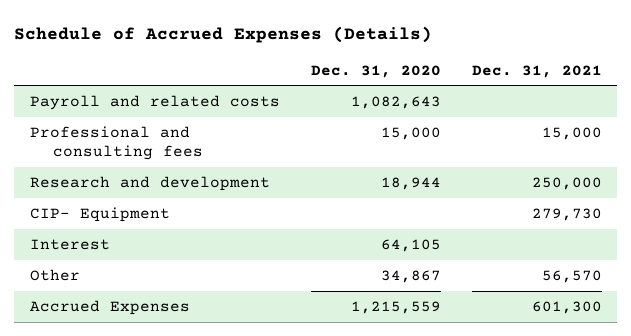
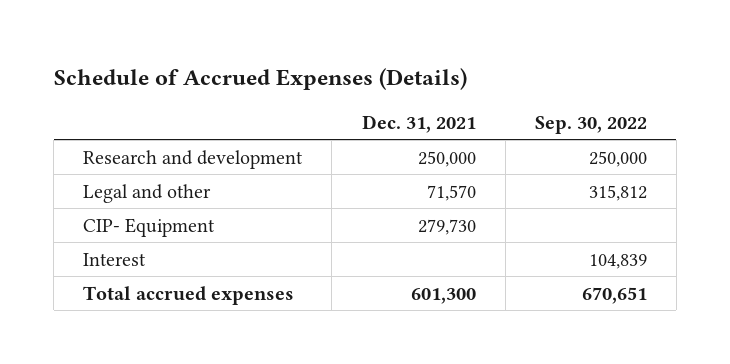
[310,64,441,78] Dec. 31, 2020 -> none
none -> [534,116,647,135] Sep. 30, 2022
[29,94,280,110] Payroll and related costs -> none
[29,125,203,161] Professional and consulting fees -> none
none -> [83,183,212,203] Legal and other
[29,268,80,281] Other -> none
[29,299,190,315] Accrued Expenses -> [83,285,295,305] Total accrued expenses

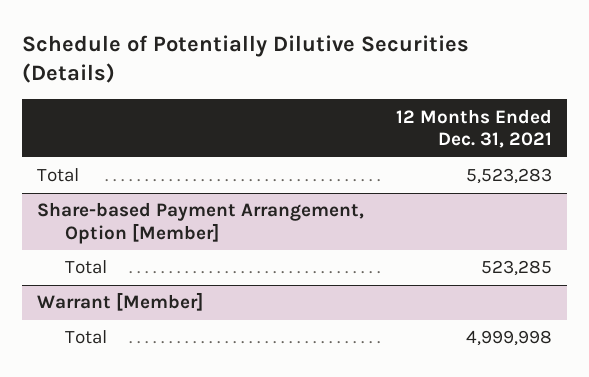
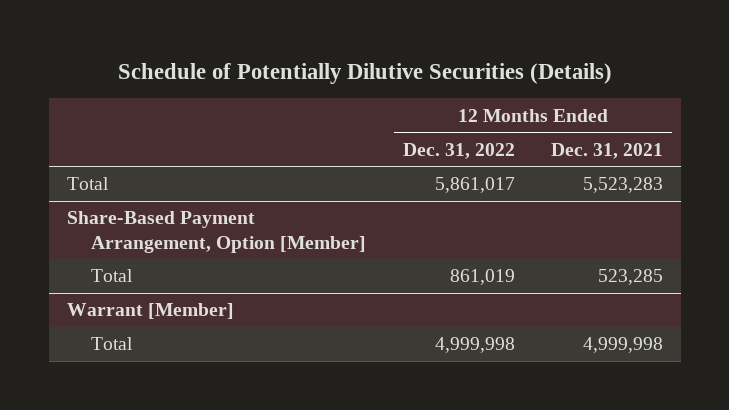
none -> [402,142,515,159] Dec. 31, 2022
[37,202,365,244] Share-based Payment Arrangement, Option [Member] -> [66,211,367,253] Share-Based Payment Arrangement, Option [Member]

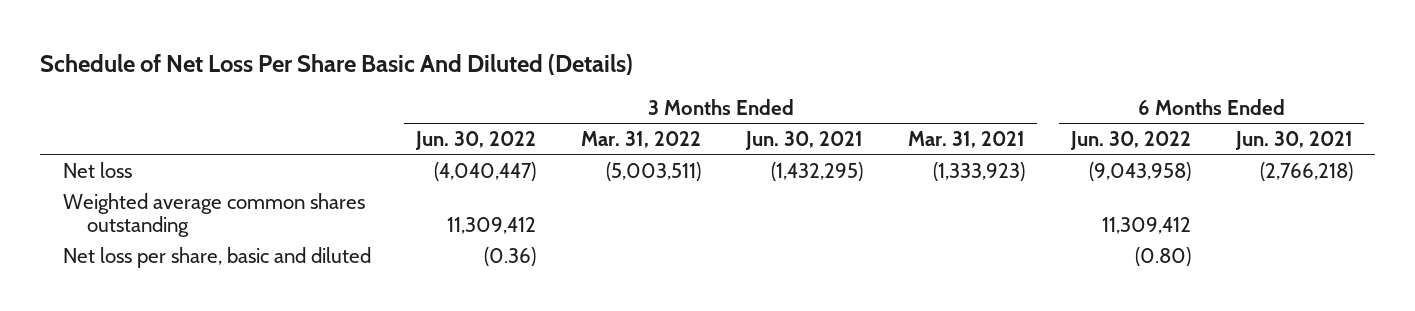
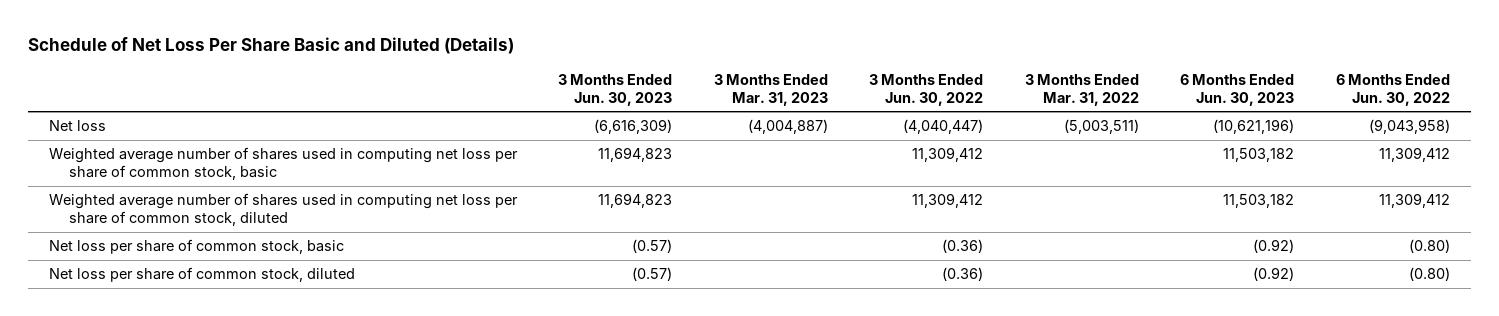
[39,54,633,76] Schedule of Net Loss Per Share Basic And Diluted (Details) -> [28,36,515,54] Schedule of Net Loss Per Share Basic and Diluted (Details)
[745,131,864,151] Jun. 30, 2021 -> none
[908,131,1026,149] Mar. 31, 2021 -> none
[1234,131,1353,151] Jun. 30, 2021 -> none
none -> [558,73,673,106] 3 Months Ended Jun. 30, 2023
none -> [713,73,828,106] 3 Months Ended Mar. 31, 2023
none -> [1180,73,1295,106] 6 Months Ended Jun. 30, 2023
[62,192,365,238] Weighted average common shares outstanding -> [48,147,518,181] Weighted average number of shares used in computing net loss per share of common stock, basic
none -> [48,193,518,227] Weighted average number of shares used in computing net loss per share of common stock, diluted
[62,246,371,268] Net loss per share, basic and diluted -> [48,239,344,255] Net loss per share of common stock, basic
none -> [48,267,355,283] Net loss per share of common stock, diluted

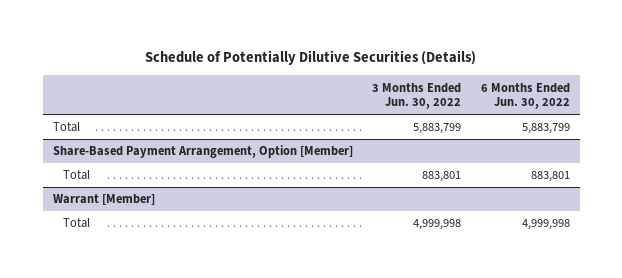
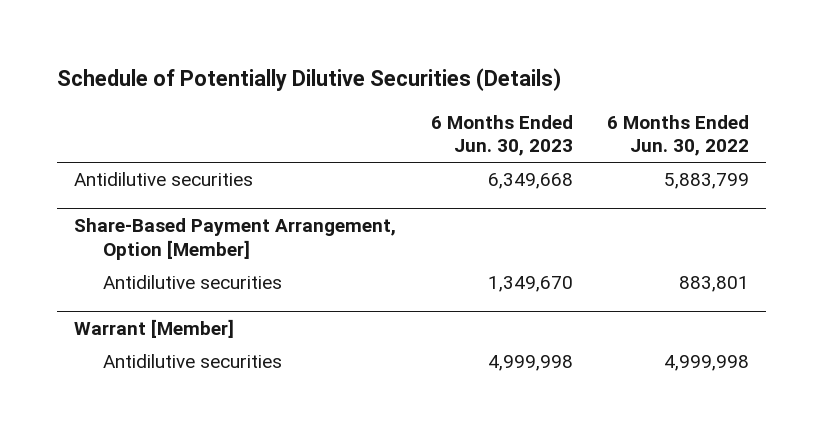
[372,82,462,110] 3 Months Ended Jun. 30, 2022 -> none
none -> [430,114,573,157] 6 Months Ended Jun. 30, 2023
[52,122,80,133] Total -> [74,172,254,187] Antidilutive securities
[63,170,91,181] Total -> [102,275,282,290] Antidilutive securities
[63,218,91,229] Total -> [102,354,282,369] Antidilutive securities

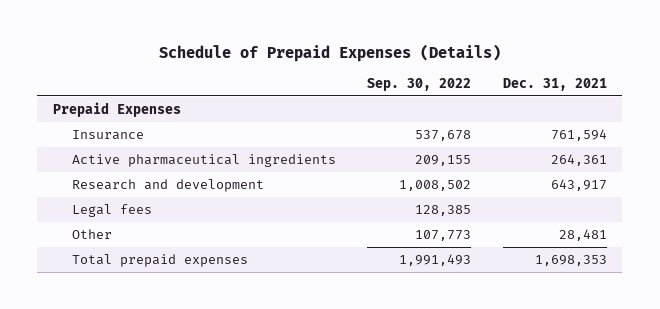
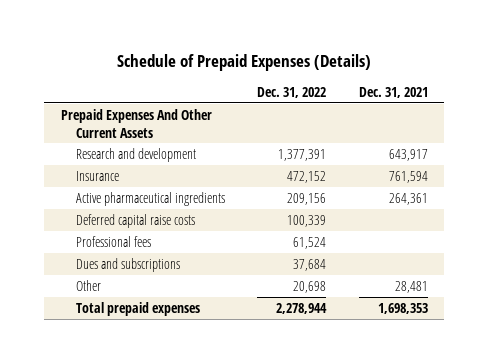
[367,78,472,92] Sep. 30, 2022 -> none
none -> [257,86,327,98] Dec. 31, 2022
[52,101,181,117] Prepaid Expenses -> none
none -> [60,108,212,138] Prepaid Expenses And Other Current Assets
[71,178,264,192] Research and development -> [75,147,196,162] Research and development
[71,203,152,217] Legal fees -> none
none -> [75,213,195,228] Deferred capital raise costs
none -> [75,235,151,247] Professional fees
none -> [75,257,180,272] Dues and subscriptions

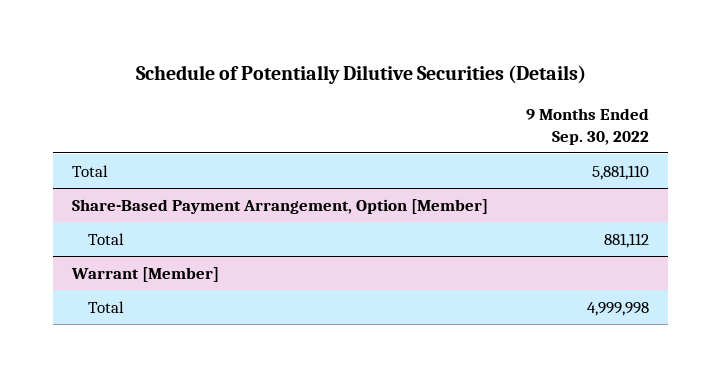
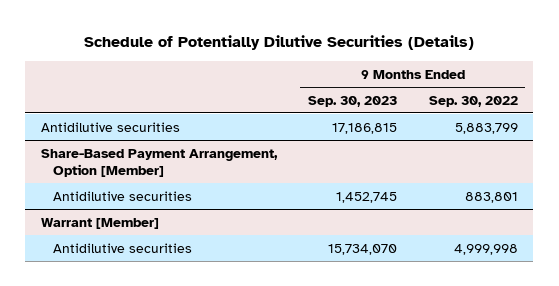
none -> [308,95,398,107] Sep. 30, 2023
[72,164,109,177] Total -> none
none -> [41,121,181,132] Antidilutive securities
[87,232,124,245] Total -> none
none -> [53,190,193,201] Antidilutive securities
[87,300,124,313] Total -> [53,242,193,253] Antidilutive securities

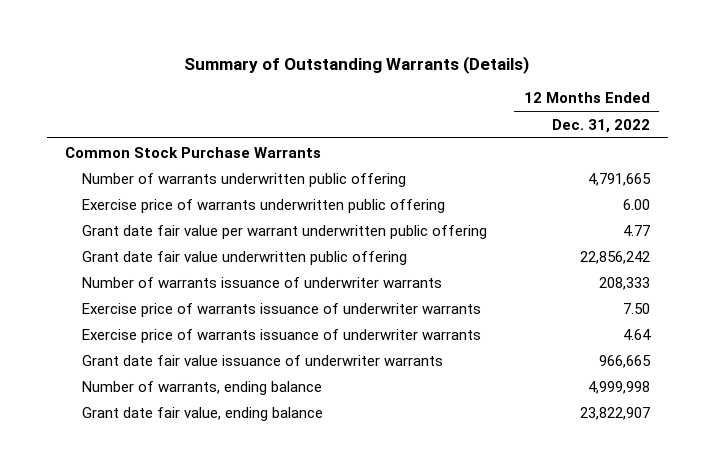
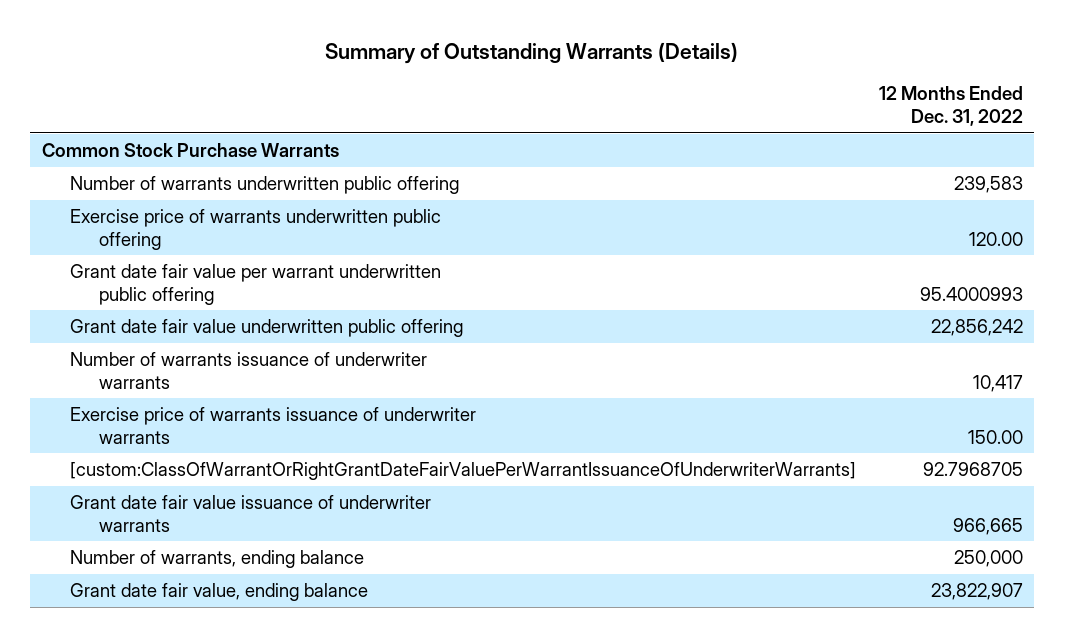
[587,172,651,186] 4,791,665 -> [953,176,1023,194] 239,583
[622,198,650,210] 6.00 -> [968,231,1023,246] 120.00
[622,224,650,236] 4.77 -> [919,286,1023,301] 95.4000993
[81,328,481,343] Exercise price of warrants issuance of underwriter warrants -> none
[598,276,650,290] 208,333 -> [972,374,1023,392] 10,417
[622,302,650,314] 7.50 -> [967,429,1023,444] 150.00
none -> [70,462,857,481] [custom:ClassOfWarrantOrRightGrantDateFairValuePerWarrantIssuanceOfUnderwriterWarrants]
[587,380,650,394] 4,999,998 -> [953,550,1023,568] 250,000

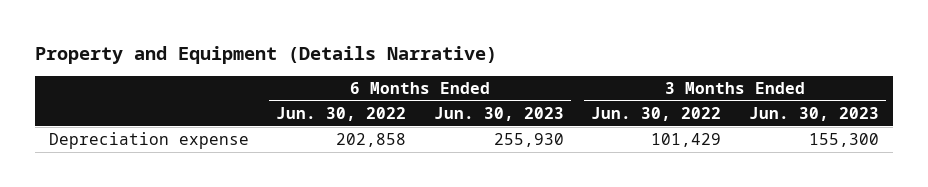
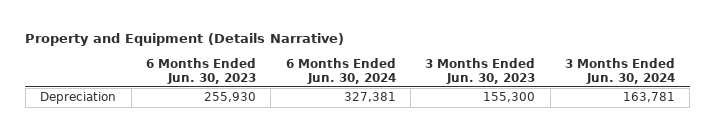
[276,107,407,122] Jun. 30, 2022 -> none
[591,107,722,122] Jun. 30, 2022 -> none
none -> [285,57,396,84] 6 Months Ended Jun. 30, 2024
none -> [565,57,676,84] 3 Months Ended Jun. 30, 2024
[48,132,249,150] Depreciation expense -> [40,92,117,105] Depreciation

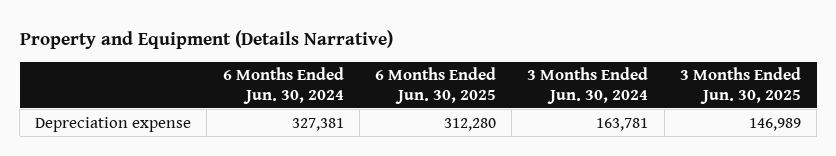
[146,57,257,84] 6 Months Ended Jun. 30, 2023 -> none
[425,57,536,84] 3 Months Ended Jun. 30, 2023 -> none
none -> [375,67,497,104] 6 Months Ended Jun. 30, 2025
none -> [679,67,801,104] 3 Months Ended Jun. 30, 2025
[40,92,117,105] Depreciation -> [35,116,192,132] Depreciation expense

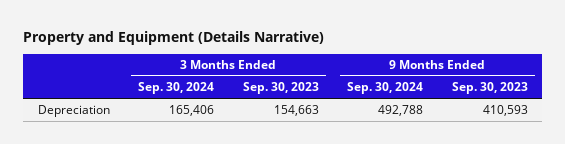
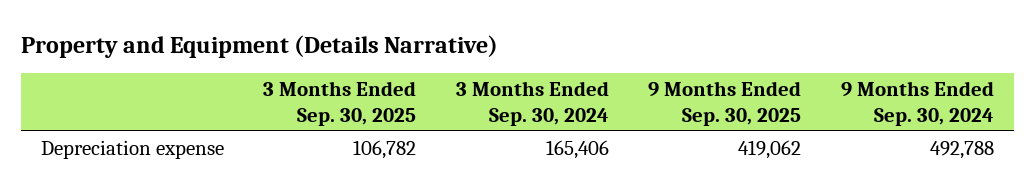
[242,82,319,95] Sep. 30, 2023 -> none
[451,82,528,95] Sep. 30, 2023 -> none
none -> [263,81,417,127] 3 Months Ended Sep. 30, 2025
none -> [648,81,802,127] 9 Months Ended Sep. 30, 2025
[37,105,110,118] Depreciation -> [40,139,224,159] Depreciation expense

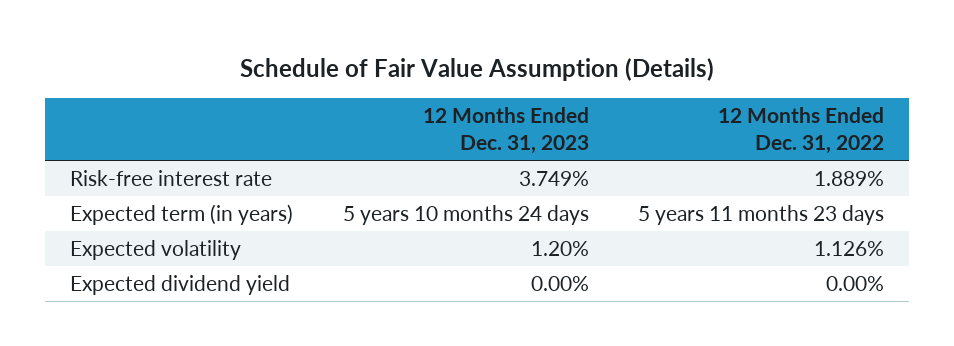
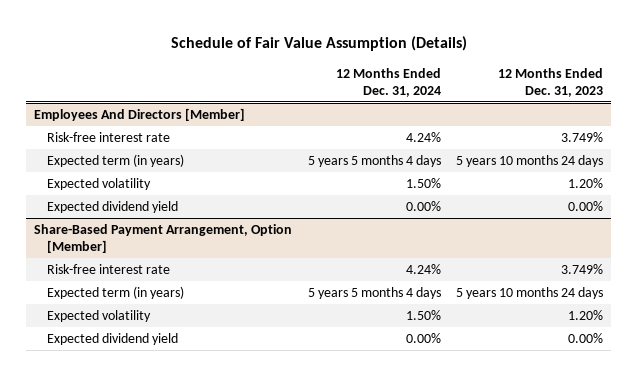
[718,107,885,154] 12 Months Ended Dec. 31, 2022 -> none
none -> [335,68,441,97] 12 Months Ended Dec. 31, 2024
none -> [33,108,245,122] Employees And Directors [Member]
none -> [33,224,292,253] Share-Based Payment Arrangement, Option [Member]
none -> [47,264,171,275] Risk-free interest rate
none -> [47,286,185,300] Expected term (in years)
none -> [47,310,152,323] Expected volatility
none -> [47,333,179,346] Expected dividend yield

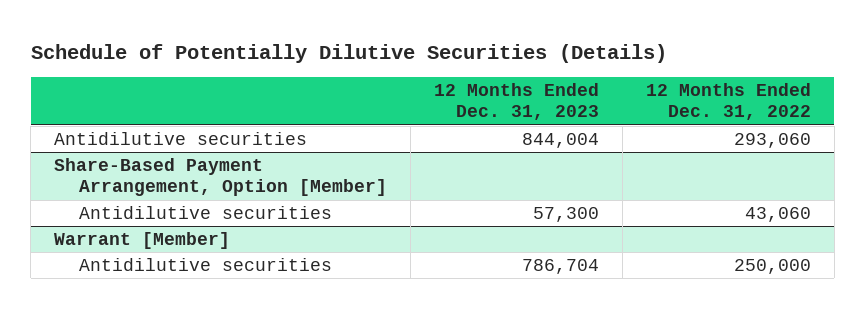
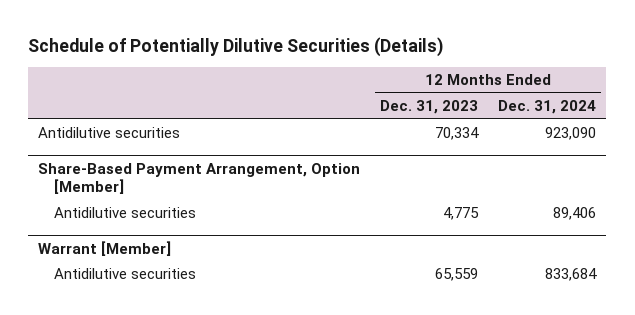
[645,83,811,121] 12 Months Ended Dec. 31, 2022 -> none
none -> [498,100,597,115] Dec. 31, 2024
[521,133,599,149] 844,004 -> [435,127,480,141] 70,334
[532,207,599,223] 57,300 -> [443,207,480,221] 4,775
[521,259,599,275] 786,704 -> [435,268,479,282] 65,559

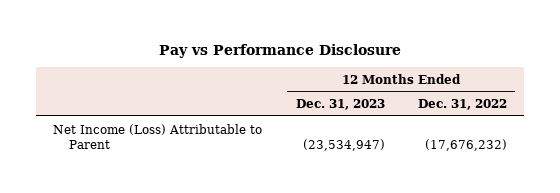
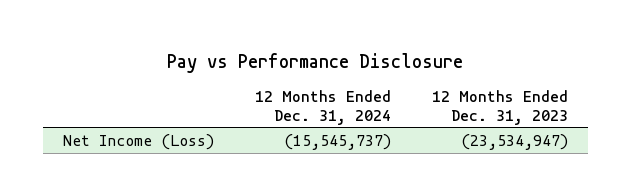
[418,99,508,111] Dec. 31, 2022 -> none
none -> [254,89,391,125] 12 Months Ended Dec. 31, 2024
[53,123,263,149] Net Income (Loss) Attributable to Parent -> [62,133,214,150] Net Income (Loss)

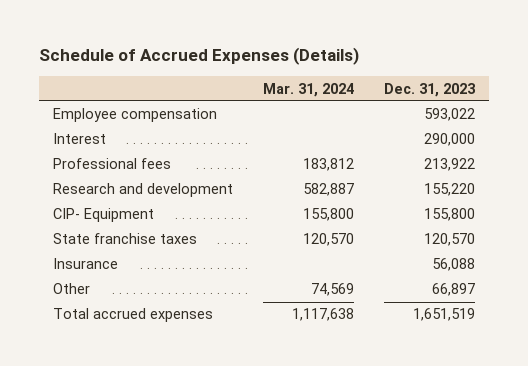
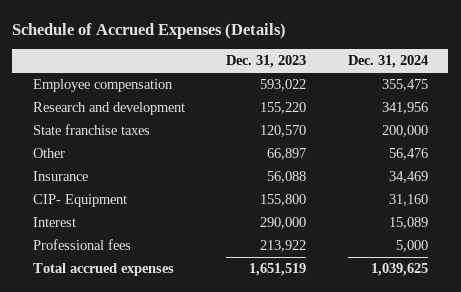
[262,82,354,97] Mar. 31, 2024 -> none
none -> [347,55,428,69] Dec. 31, 2024
[53,258,119,270] Insurance -> [32,171,88,182] Insurance
[53,208,155,223] CIP- Equipment -> [32,194,127,208] CIP- Equipment
[53,133,107,145] Interest -> [32,217,76,228] Interest
[53,158,172,170] Professional fees -> [32,239,131,251] Professional fees

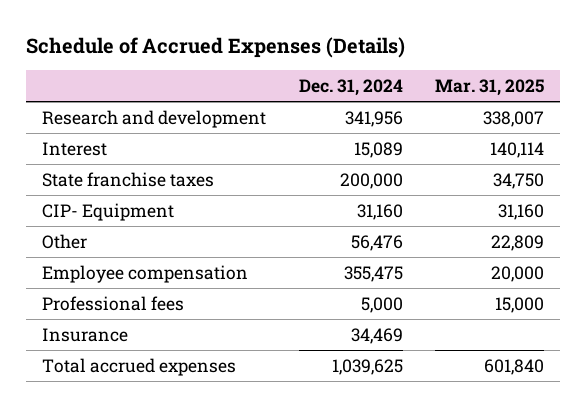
[226,55,307,69] Dec. 31, 2023 -> none
none -> [435,78,545,96] Mar. 31, 2025
[32,217,76,228] Interest -> [42,141,108,156] Interest
[32,148,65,159] Other -> [42,233,88,249] Other
[32,79,173,93] Employee compensation -> [42,264,249,283] Employee compensation
[32,171,88,182] Insurance -> [42,327,129,342] Insurance

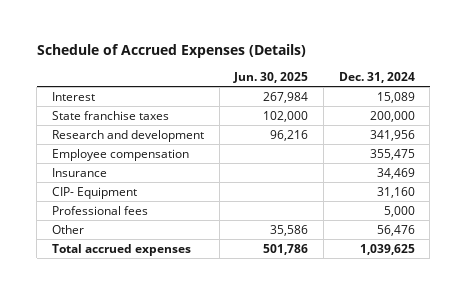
[435,78,545,96] Mar. 31, 2025 -> none
none -> [233,71,309,83] Jun. 30, 2025
[42,109,267,128] Research and development -> [52,129,205,142] Research and development
[42,202,175,221] CIP- Equipment -> [52,186,138,199] CIP- Equipment
[42,295,185,311] Professional fees -> [52,205,149,215] Professional fees
[42,233,88,249] Other -> [52,224,85,234] Other

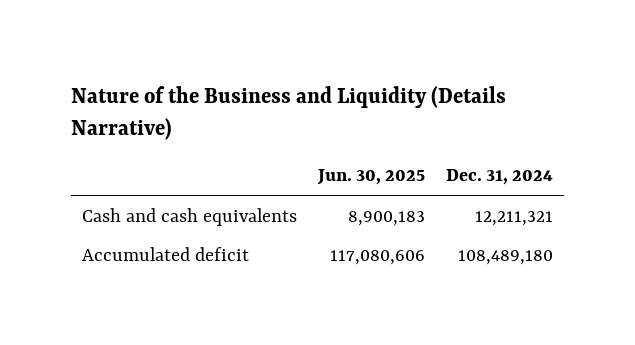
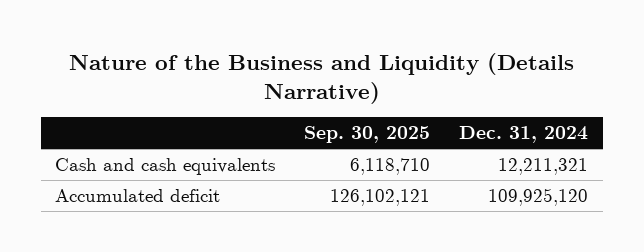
[317,169,426,186] Jun. 30, 2025 -> none
none -> [304,125,431,143] Sep. 30, 2025
[458,249,554,265] 108,489,180 -> [488,187,589,206] 109,925,120

